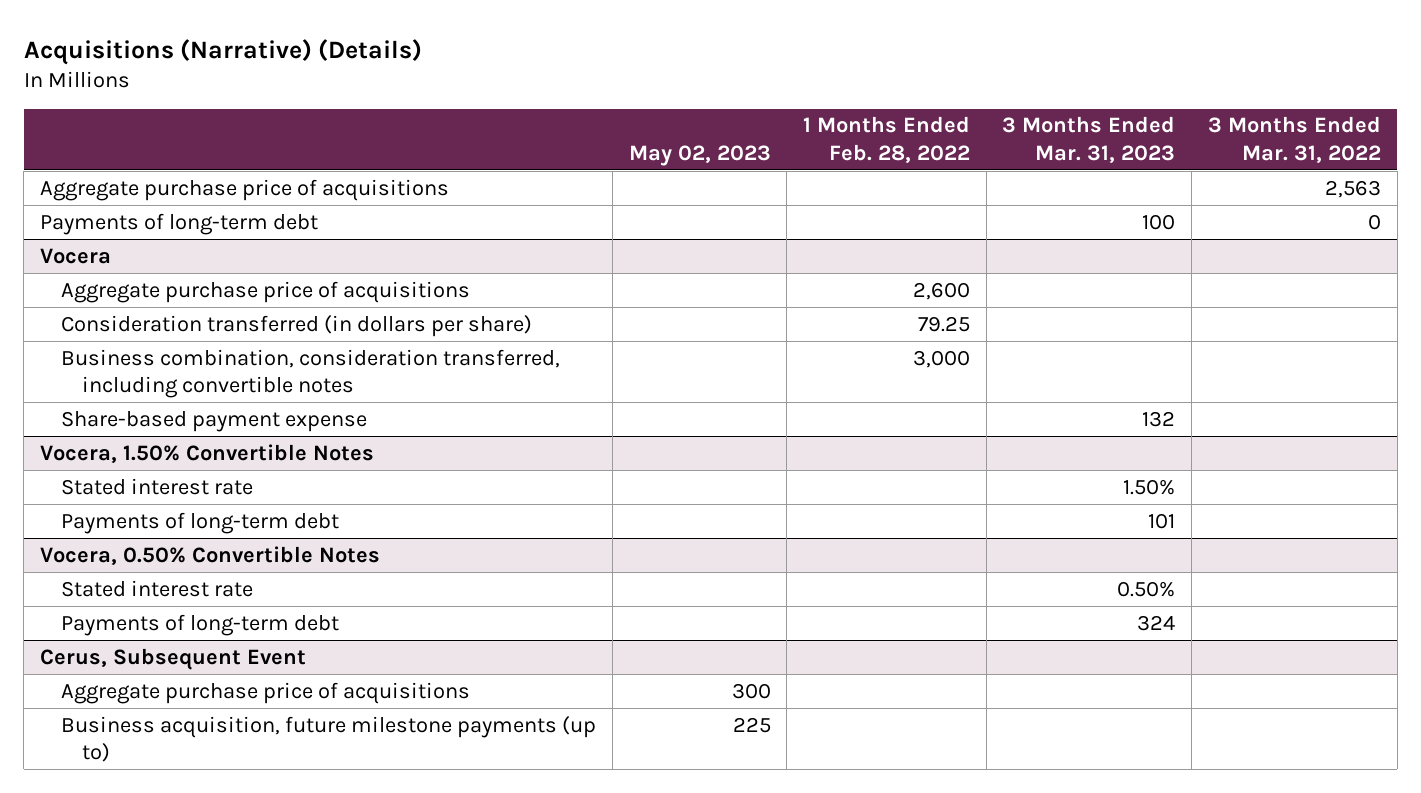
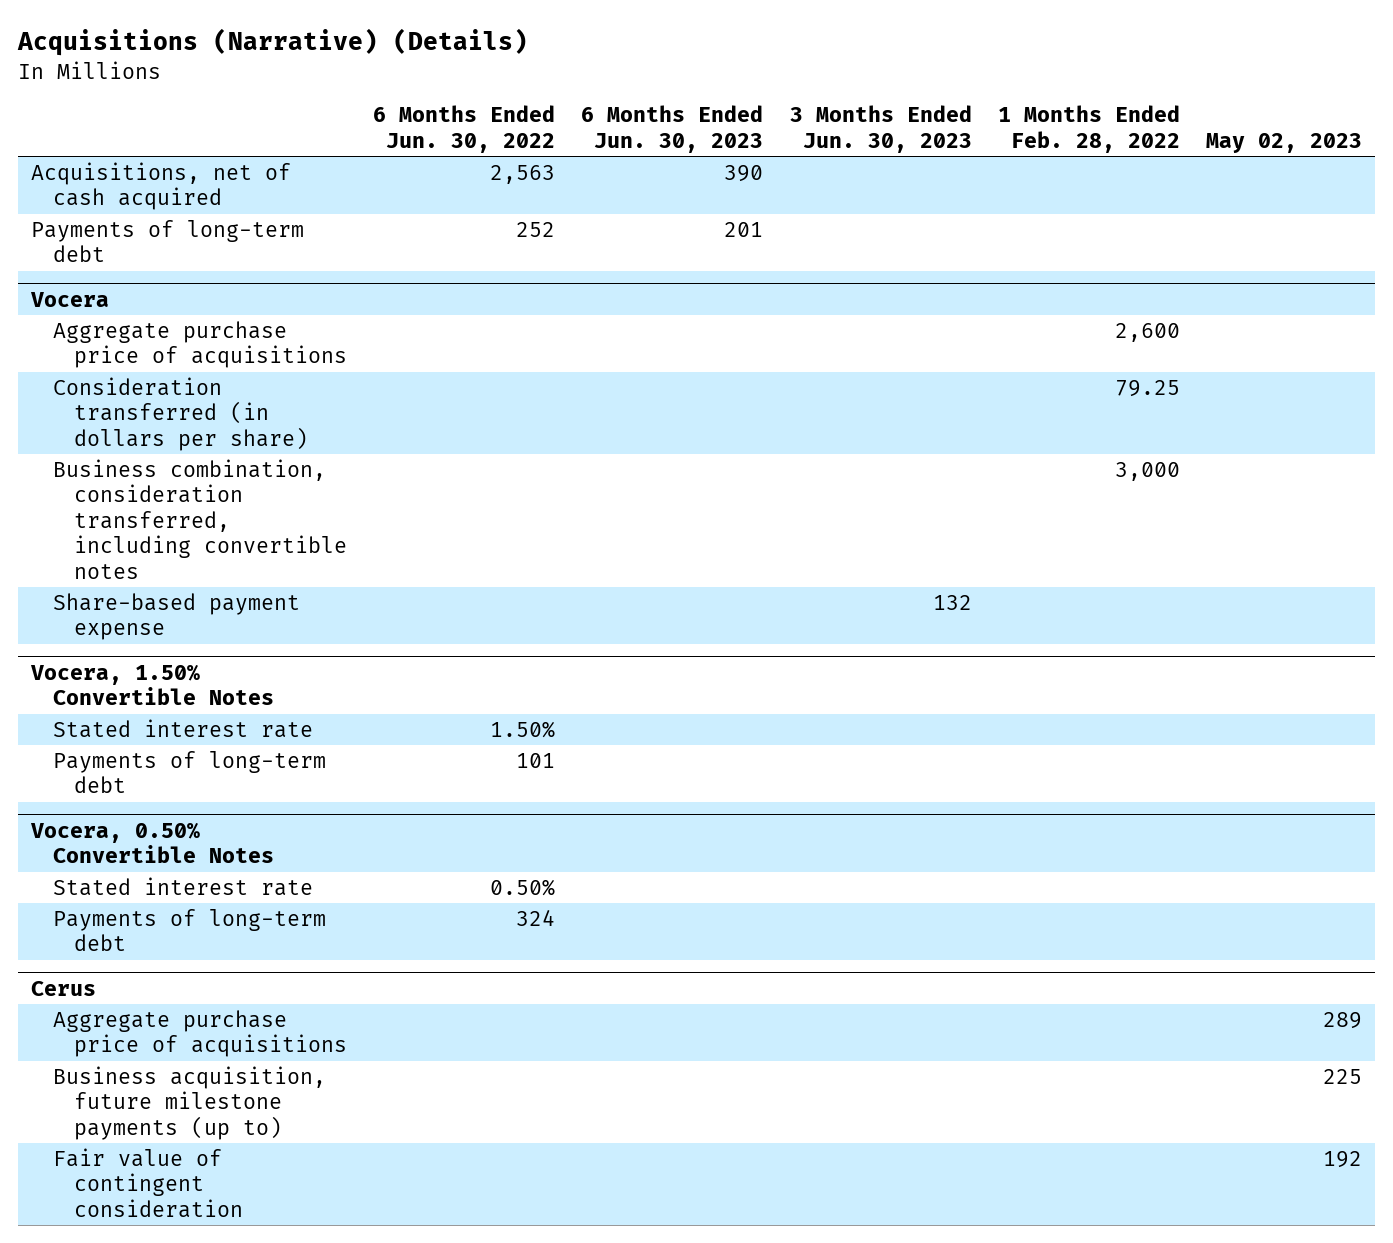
[1002,116,1176,163] 3 Months Ended Mar. 31, 2023 -> none
[1207,116,1381,163] 3 Months Ended Mar. 31, 2022 -> none
none -> [373,105,556,153] 6 Months Ended Jun. 30, 2022
none -> [581,105,764,153] 6 Months Ended Jun. 30, 2023
none -> [789,105,972,153] 3 Months Ended Jun. 30, 2023
[39,178,449,201] Aggregate purchase price of acquisitions -> none
none -> [31,161,292,211] Acquisitions, net of cash acquired
[39,647,306,670] Cerus, Subsequent Event -> [31,980,97,996] Cerus
[731,682,771,699] 300 -> [1322,1011,1362,1029] 289
none -> [52,1147,244,1218] Fair value of contingent consideration

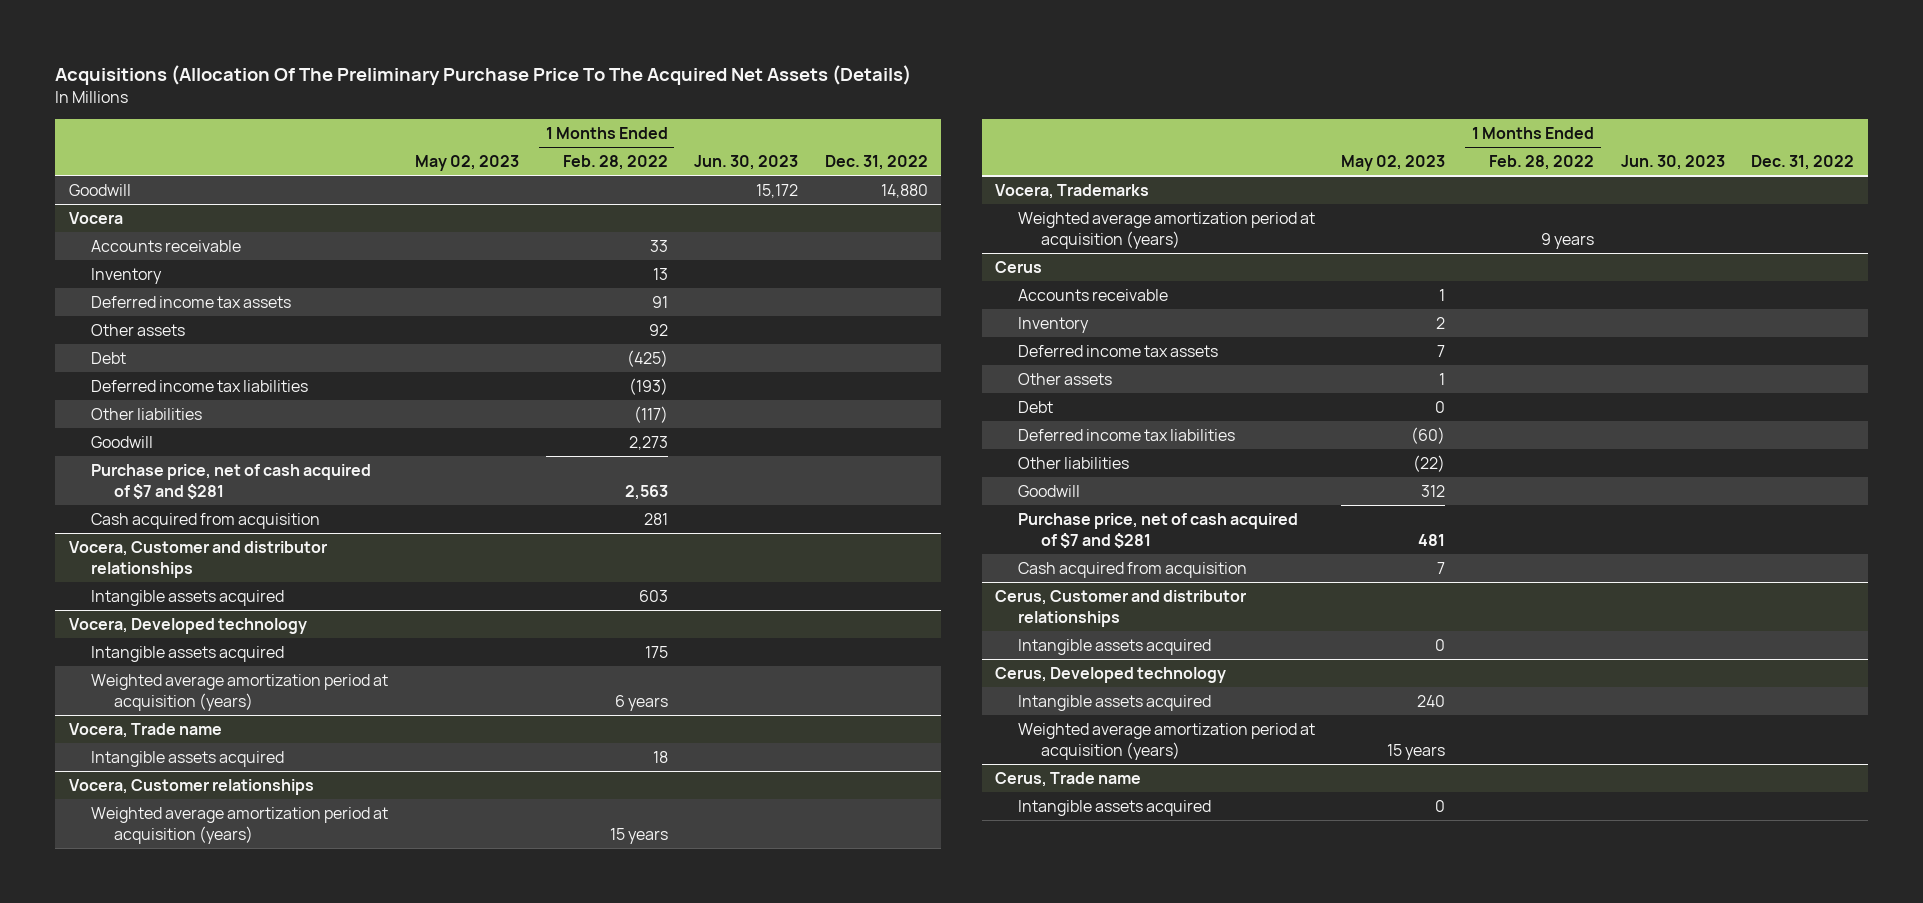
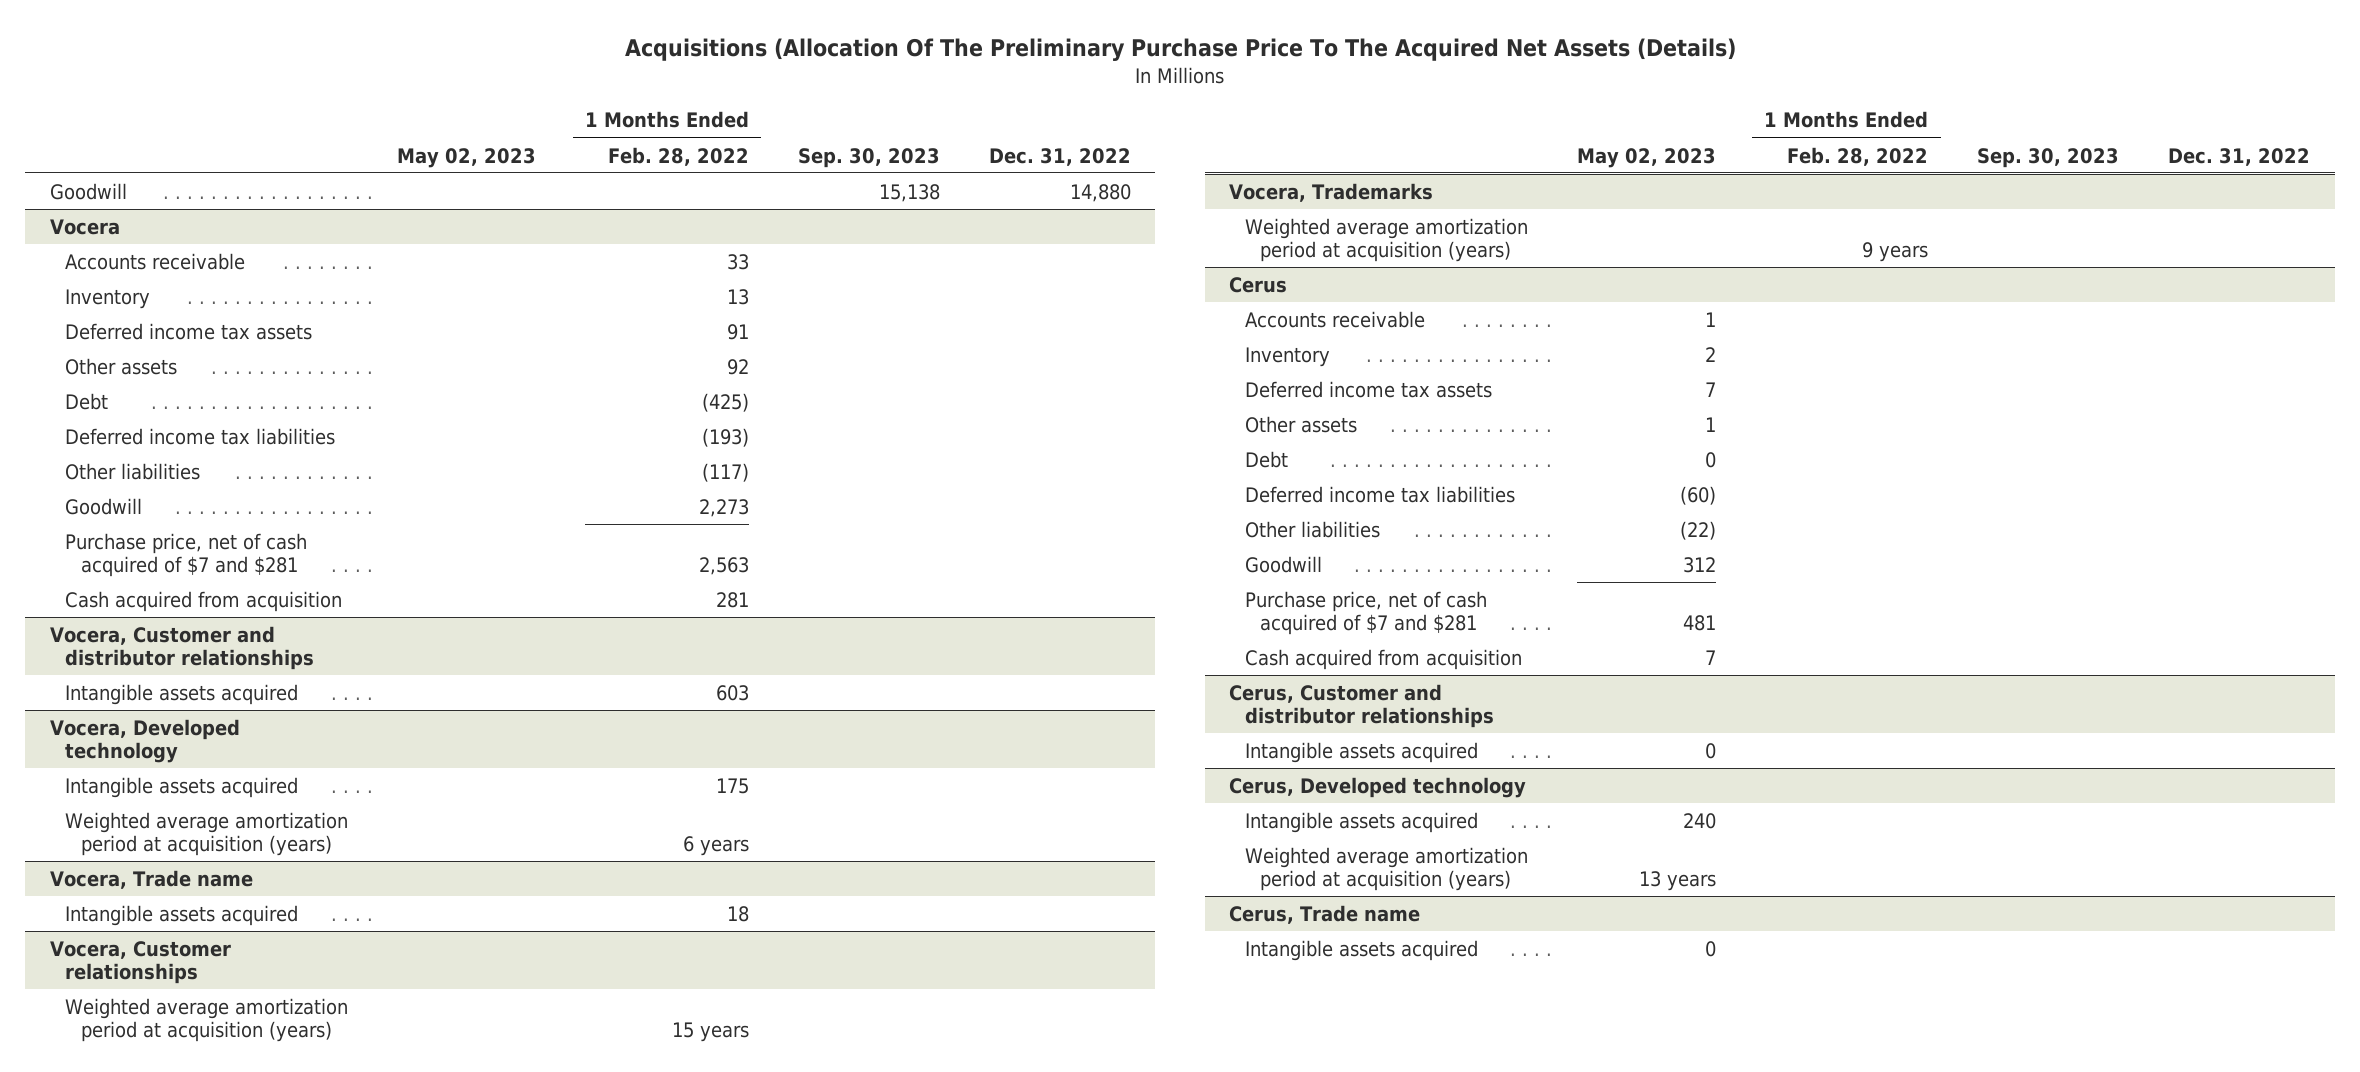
[694,155,799,171] Jun. 30, 2023 -> none
none -> [797,147,940,168] Sep. 30, 2023
[1387,743,1446,760] 15 years -> [1638,870,1716,891] 13 years

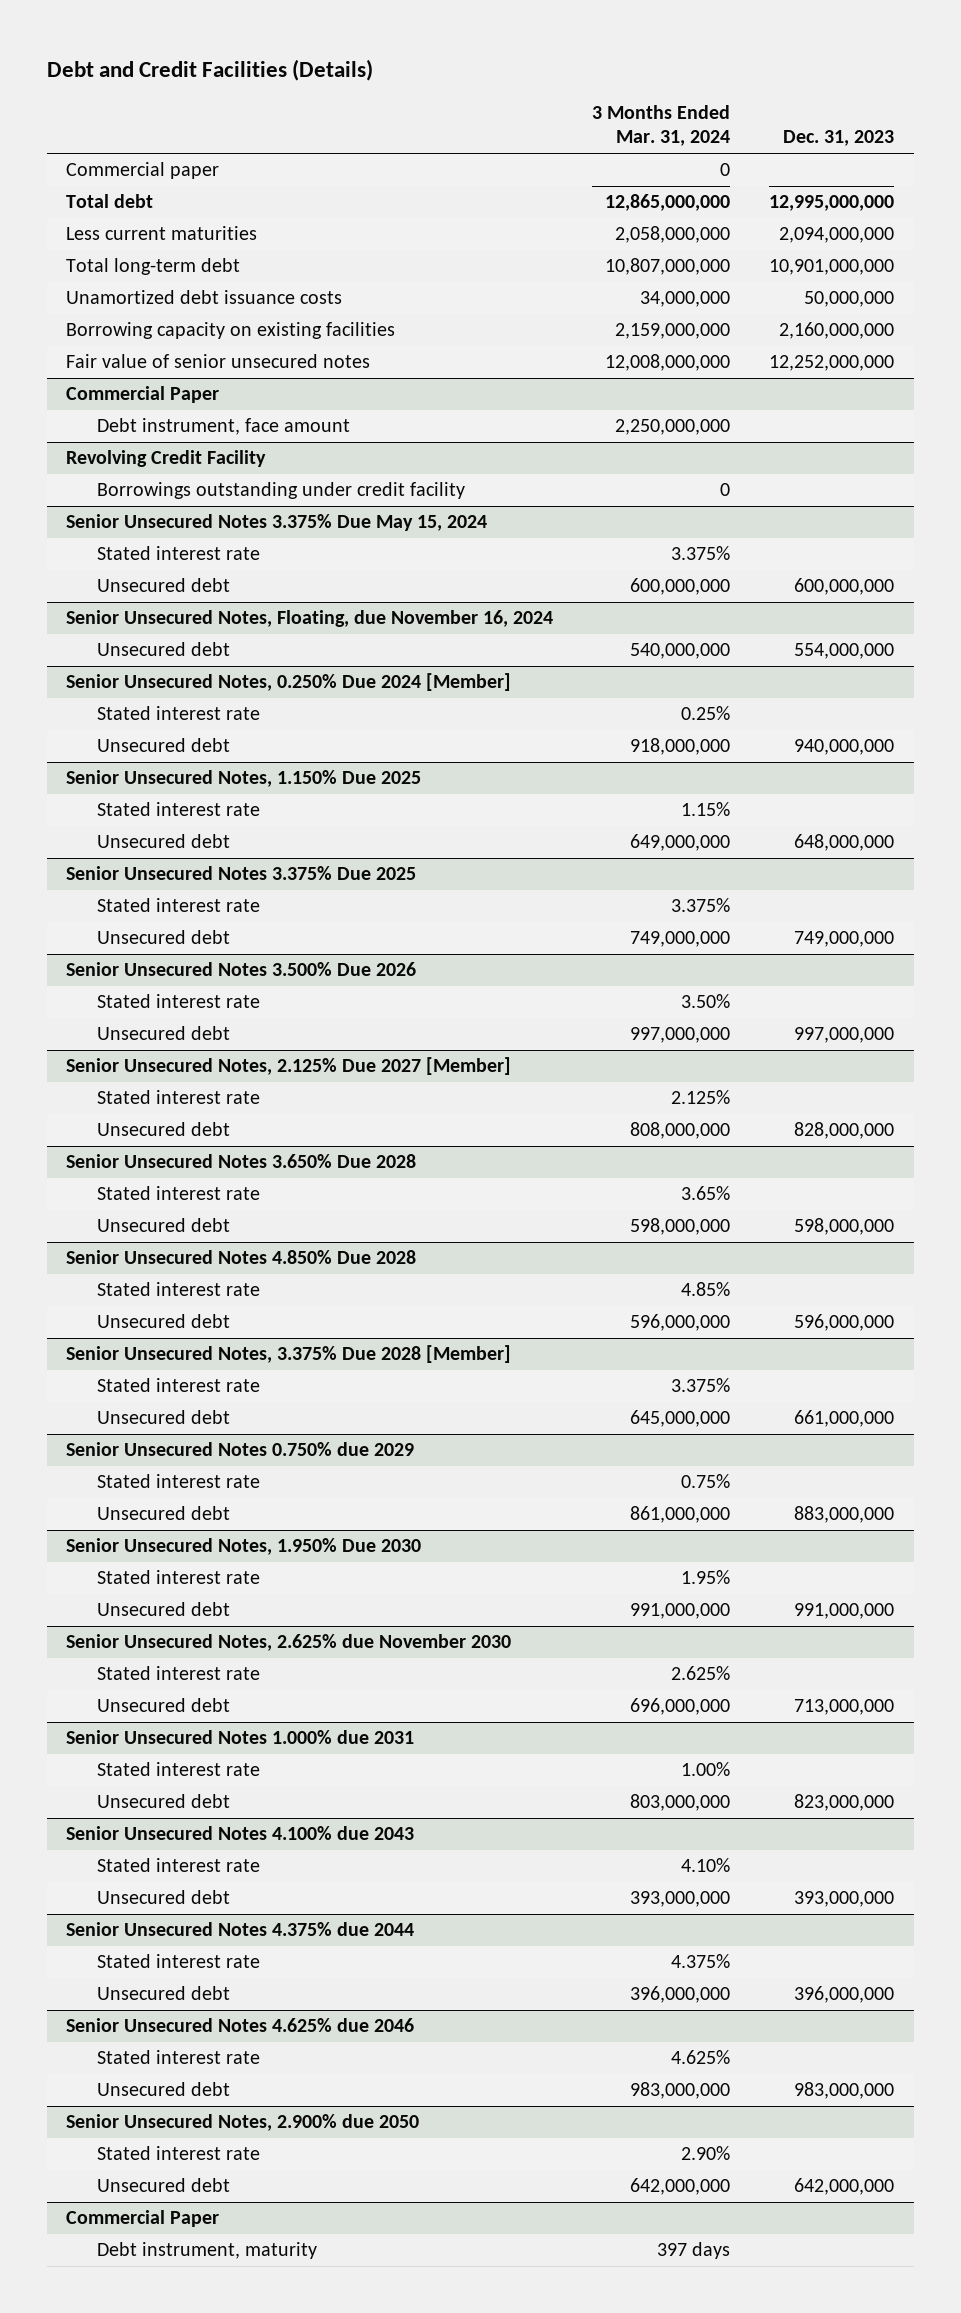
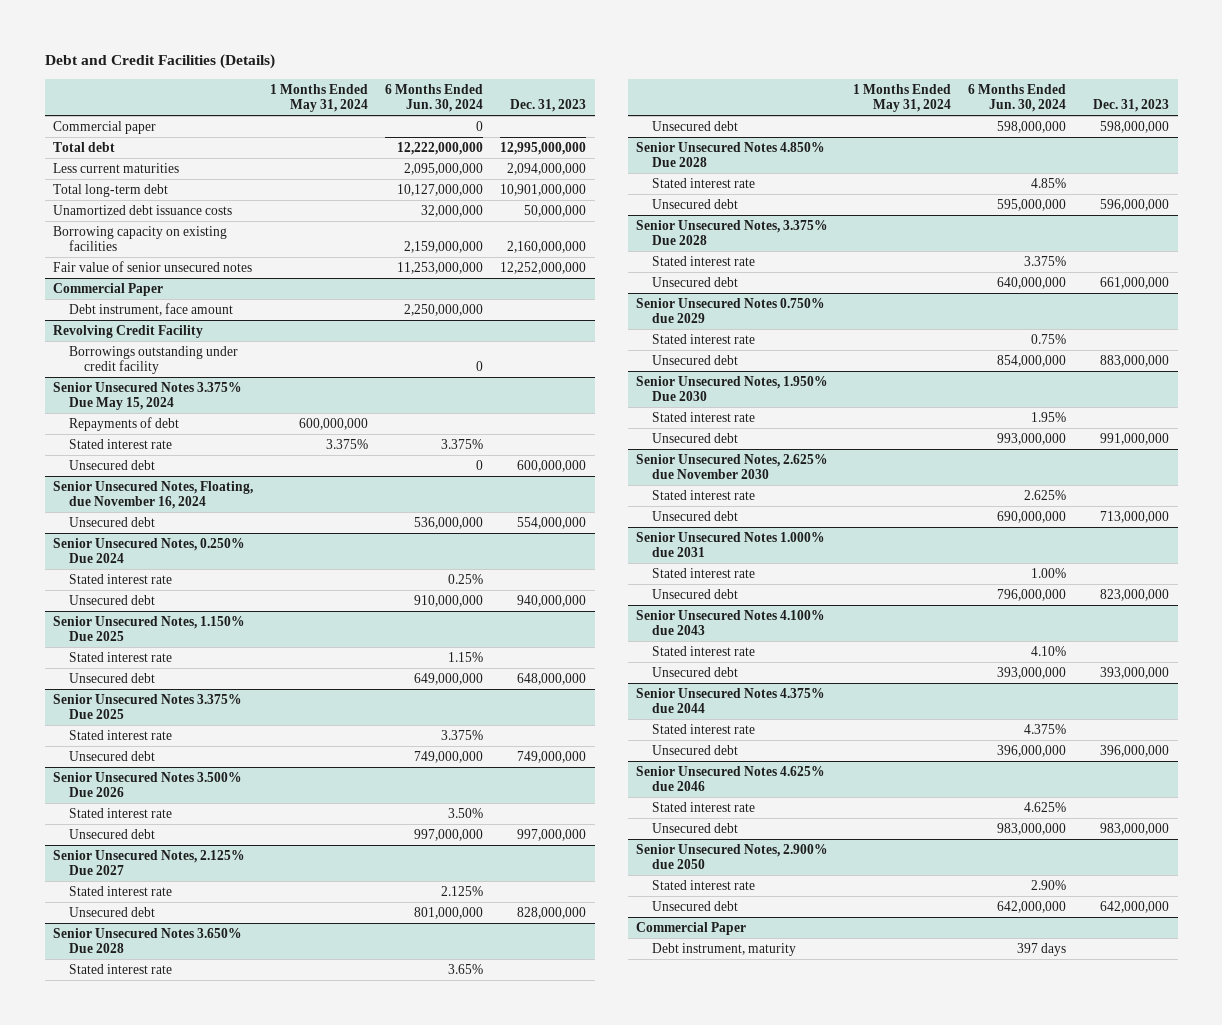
[592,105,731,147] 3 Months Ended Mar. 31, 2024 -> none
none -> [270,83,369,112] 1 Months Ended May 31, 2024
none -> [385,83,484,112] 6 Months Ended Jun. 30, 2024
none -> [68,416,179,431] Repayments of debt
[66,673,512,692] Senior Unsecured Notes, 0.250% Due 2024 [Member] -> [53,537,246,564] Senior Unsecured Notes, 0.250% Due 2024
[66,1057,512,1076] Senior Unsecured Notes, 2.125% Due 2027 [Member] -> [53,849,246,876] Senior Unsecured Notes, 2.125% Due 2027
[66,1345,512,1364] Senior Unsecured Notes, 3.375% Due 2028 [Member] -> [636,219,829,246] Senior Unsecured Notes, 3.375% Due 2028

